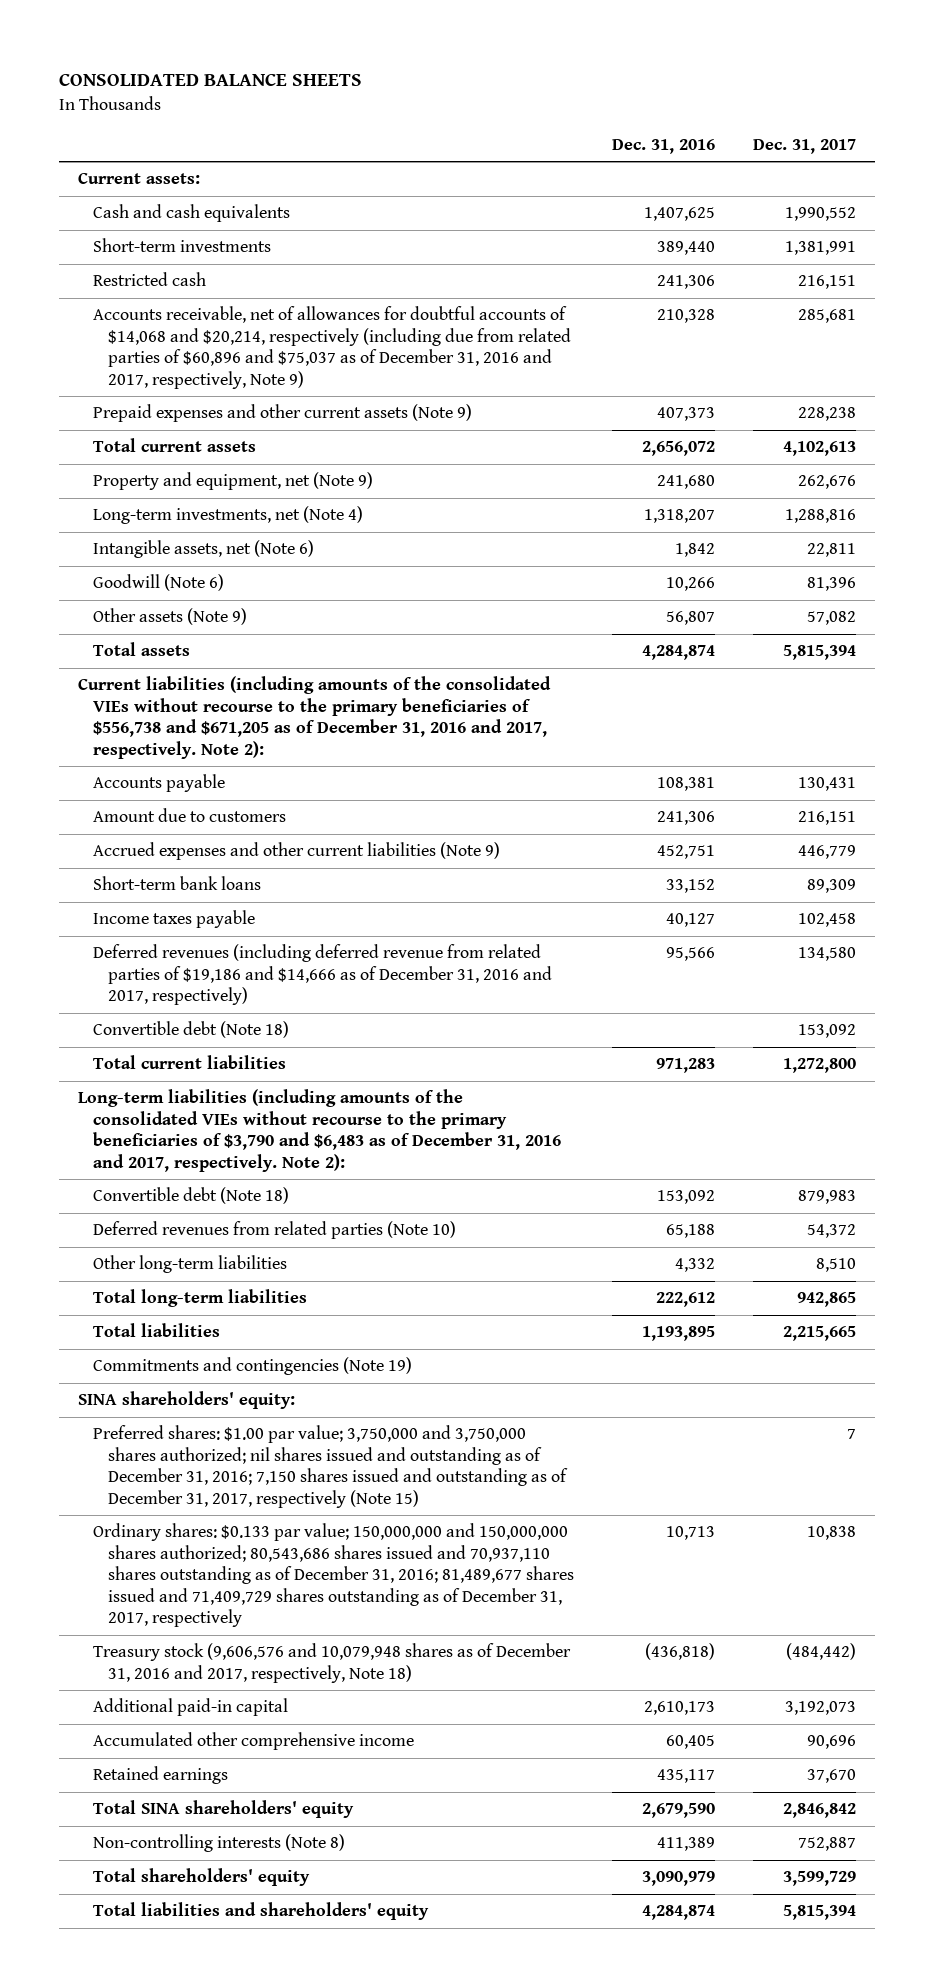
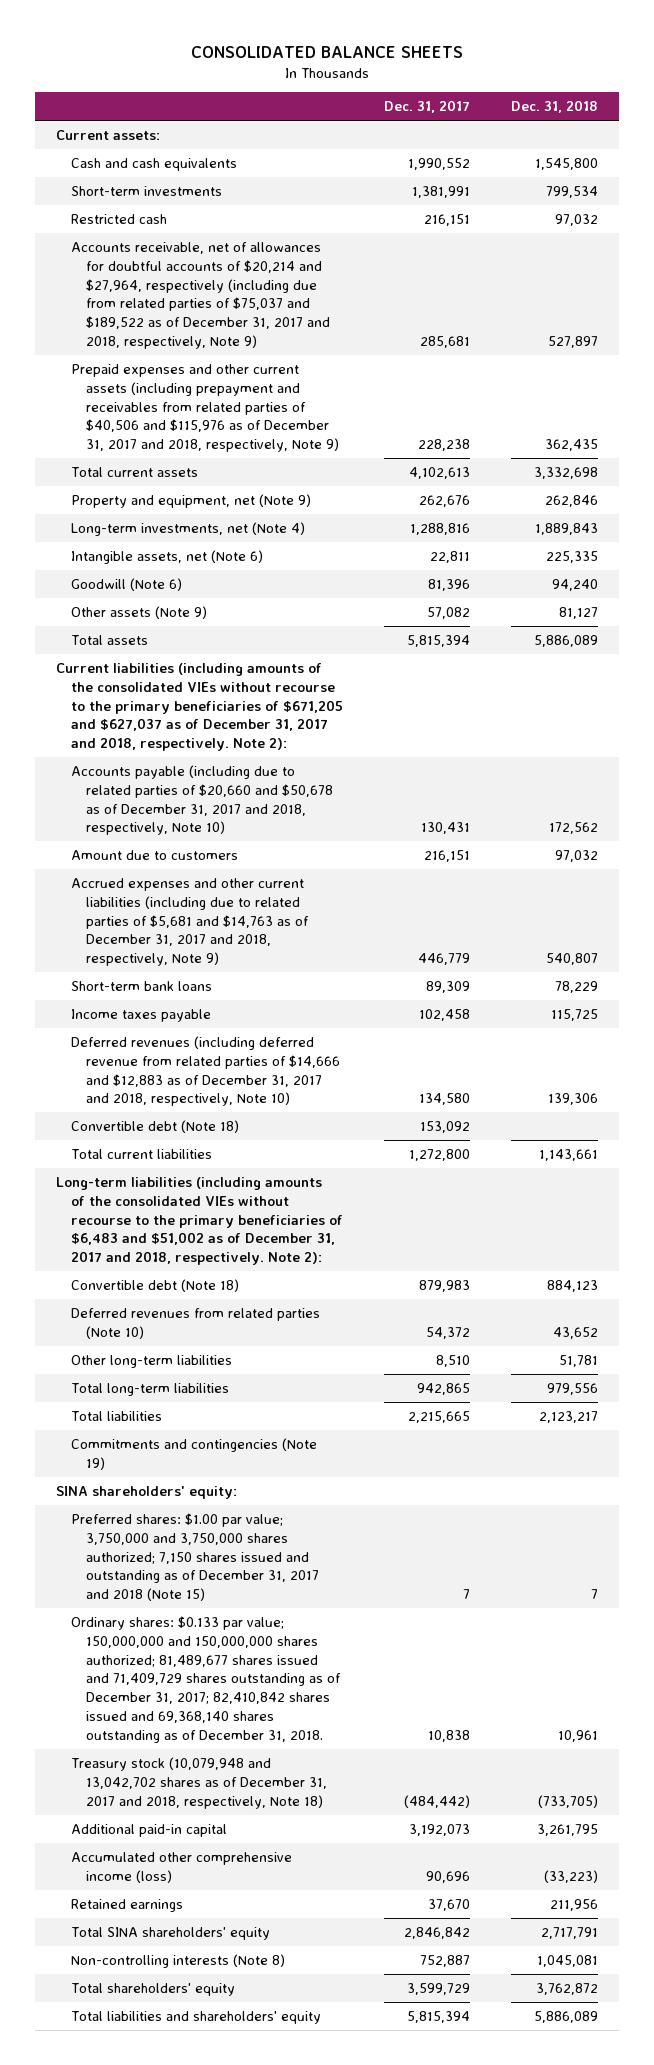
[611,138,715,154] Dec. 31, 2016 -> none
none -> [510,100,598,114] Dec. 31, 2018
[93,306,571,389] Accounts receivable, net of allowances for doubtful accounts of $14,068 and $20,214, respectively (including due from related parties of $60,896 and $75,037 as of December 31, 2016 and 2017, respectively, Note 9) -> [70,241,330,350] Accounts receivable, net of allowances for doubtful accounts of $20,214 and $27,964, respectively (including due from related parties of $75,037 and $189,522 as of December 31, 2017 and 2018, respectively, Note 9)
[93,404,473,423] Prepaid expenses and other current assets (Note 9) -> [70,363,339,453] Prepaid expenses and other current assets (including prepayment and receivables from related parties of $40,506 and $115,976 as of December 31, 2017 and 2018, respectively, Note 9)
[78,676,552,759] Current liabilities (including amounts of the consolidated VIEs without recourse to the primary beneficiaries of $556,738 and $671,205 as of December 31, 2016 and 2017, respectively. Note 2): -> [55,662,343,752] Current liabilities (including amounts of the consolidated VIEs without recourse to the primary beneficiaries of $671,205 and $627,037 as of December 31, 2017 and 2018, respectively. Note 2):
[93,774,226,793] Accounts payable -> [70,764,333,836] Accounts payable (including due to related parties of $20,660 and $50,678 as of December 31, 2017 and 2018, respectively, Note 10)
[93,842,501,861] Accrued expenses and other current liabilities (Note 9) -> [70,877,309,967] Accrued expenses and other current liabilities (including due to related parties of $5,681 and $14,763 as of December 31, 2017 and 2018, respectively, Note 9)
[93,944,552,1006] Deferred revenues (including deferred revenue from related parties of $19,186 and $14,666 as of December 31, 2016 and 2017, respectively) -> [70,1035,340,1107] Deferred revenues (including deferred revenue from related parties of $14,666 and $12,883 as of December 31, 2017 and 2018, respectively, Note 10)
[78,1089,562,1172] Long-term liabilities (including amounts of the consolidated VIEs without recourse to the primary beneficiaries of $3,790 and $6,483 as of December 31, 2016 and 2017, respectively. Note 2): -> [55,1176,343,1266] Long-term liabilities (including amounts of the consolidated VIEs without recourse to the primary beneficiaries of $6,483 and $51,002 as of December 31, 2017 and 2018, respectively. Note 2):
[93,1425,568,1508] Preferred shares: $1.00 par value; 3,750,000 and 3,750,000 shares authorized; nil shares issued and outstanding as of December 31, 2016; 7,150 shares issued and outstanding as of December 31, 2017, respectively (Note 15) -> [70,1512,319,1602] Preferred shares: $1.00 par value; 3,750,000 and 3,750,000 shares authorized; 7,150 shares issued and outstanding as of December 31, 2017 and 2018 (Note 15)
[93,1523,574,1628] Ordinary shares: $0.133 par value; 150,000,000 and 150,000,000 shares authorized; 80,543,686 shares issued and 70,937,110 shares outstanding as of December 31, 2016; 81,489,677 shares issued and 71,409,729 shares outstanding as of December 31, 2017, respectively -> [70,1615,341,1744] Ordinary shares: $0.133 par value; 150,000,000 and 150,000,000 shares authorized; 81,489,677 shares issued and 71,409,729 shares outstanding as of December 31, 2017; 82,410,842 shares issued and 69,368,140 shares outstanding as of December 31, 2018.
[93,1643,572,1683] Treasury stock (9,606,576 and 10,079,948 shares as of December 31, 2016 and 2017, respectively, Note 18) -> [70,1756,327,1809] Treasury stock (10,079,948 and 13,042,702 shares as of December 31, 2017 and 2018, respectively, Note 18)
[93,1732,415,1751] Accumulated other comprehensive income -> [70,1851,292,1883] Accumulated other comprehensive income (loss)

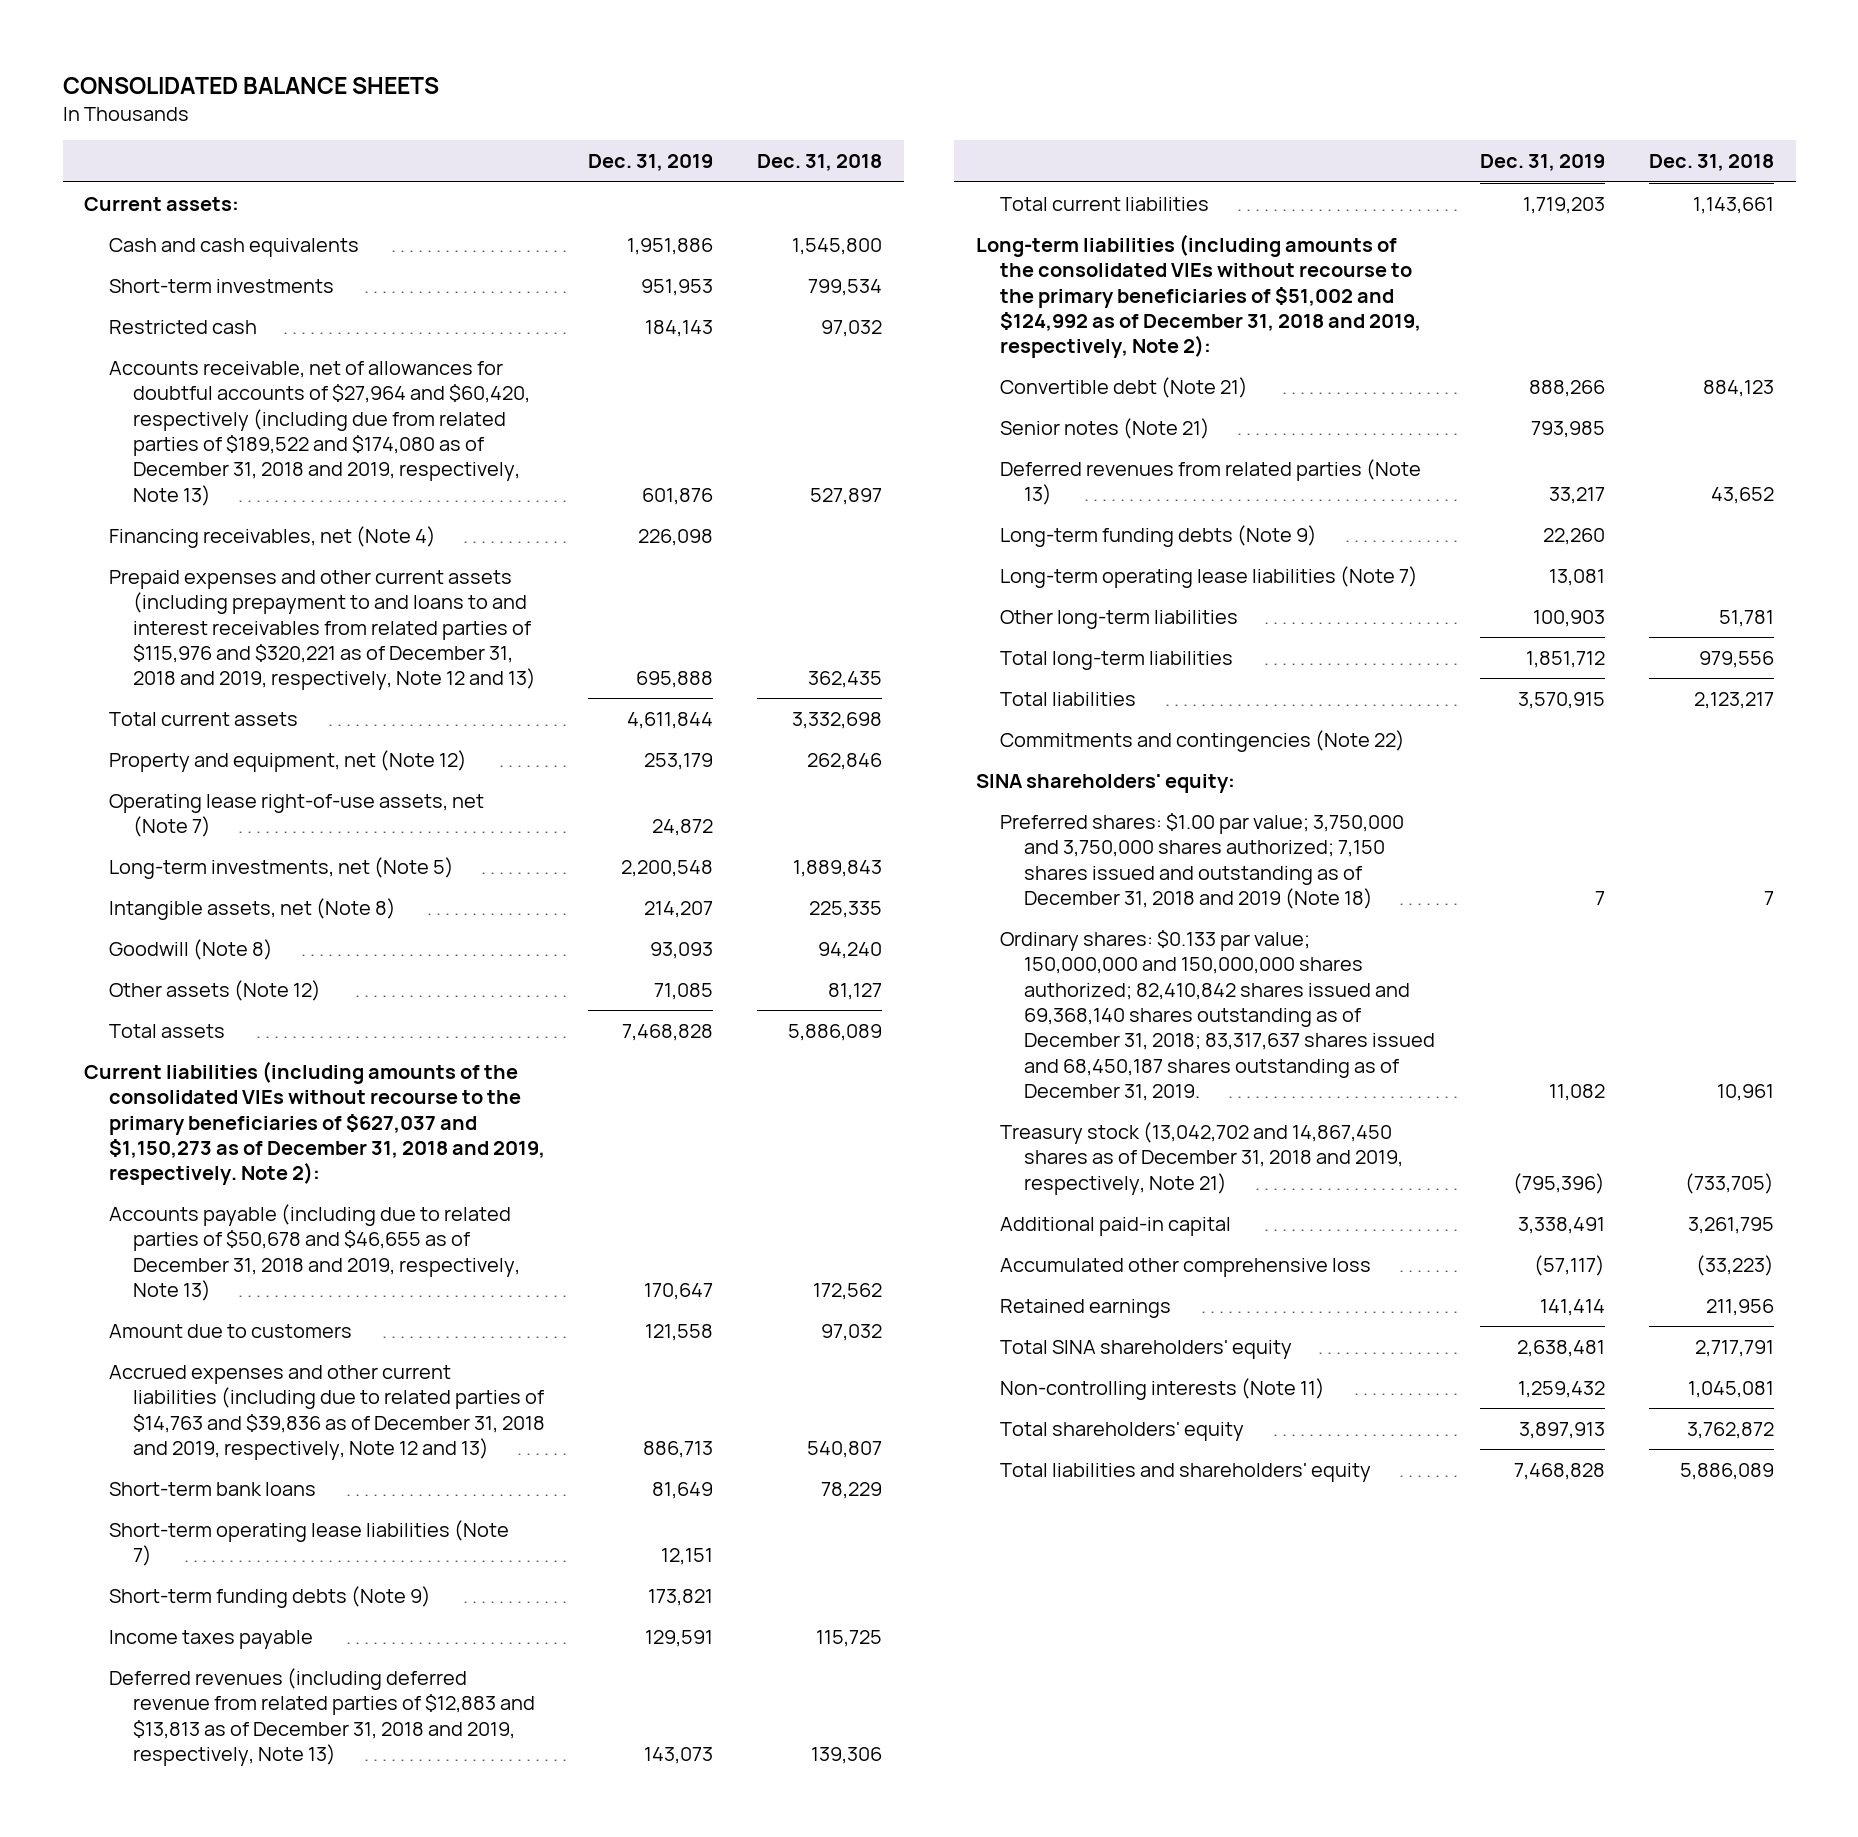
[383,100,470,114] Dec. 31, 2017 -> none
none -> [588,154,714,172] Dec. 31, 2019
[70,241,330,350] Accounts receivable, net of allowances for doubtful accounts of $20,214 and $27,964, respectively (including due from related parties of $75,037 and $189,522 as of December 31, 2017 and 2018, respectively, Note 9) -> [108,360,530,506] Accounts receivable, net of allowances for doubtful accounts of $27,964 and $60,420, respectively (including due from related parties of $189,522 and $174,080 as of December 31, 2018 and 2019, respectively, Note 13)
none -> [108,525,436,548] Financing receivables, net (Note 4)
[70,363,339,453] Prepaid expenses and other current assets (including prepayment and receivables from related parties of $40,506 and $115,976 as of December 31, 2017 and 2018, respectively, Note 9) -> [108,569,536,691] Prepaid expenses and other current assets (including prepayment to and loans to and interest receivables from related parties of $115,976 and $320,221 as of December 31, 2018 and 2019, respectively, Note 12 and 13)
[70,493,311,508] Property and equipment, net (Note 9) -> [108,749,467,772] Property and equipment, net (Note 12)
none -> [108,793,484,838] Operating lease right-of-use assets, net (Note 7)
[70,521,305,536] Long-term investments, net (Note 4) -> [108,856,454,879] Long-term investments, net (Note 5)
[70,549,263,564] Intangible assets, net (Note 6) -> [108,897,396,920] Intangible assets, net (Note 8)
[70,577,182,591] Goodwill (Note 6) -> [108,938,273,960] Goodwill (Note 8)
[70,605,207,619] Other assets (Note 9) -> [108,979,321,1001] Other assets (Note 12)
[55,662,343,752] Current liabilities (including amounts of the consolidated VIEs without recourse to the primary beneficiaries of $671,205 and $627,037 as of December 31, 2017 and 2018, respectively. Note 2): -> [84,1060,545,1186] Current liabilities (including amounts of the consolidated VIEs without recourse to the primary beneficiaries of $627,037 and $1,150,273 as of December 31, 2018 and 2019, respectively. Note 2):
[70,764,333,836] Accounts payable (including due to related parties of $20,660 and $50,678 as of December 31, 2017 and 2018, respectively, Note 10) -> [108,1203,520,1301] Accounts payable (including due to related parties of $50,678 and $46,655 as of December 31, 2018 and 2019, respectively, Note 13)
[70,877,309,967] Accrued expenses and other current liabilities (including due to related parties of $5,681 and $14,763 as of December 31, 2017 and 2018, respectively, Note 9) -> [108,1364,545,1460] Accrued expenses and other current liabilities (including due to related parties of $14,763 and $39,836 as of December 31, 2018 and 2019, respectively, Note 12 and 13)
none -> [108,1519,509,1567] Short-term operating lease liabilities (Note 7)
none -> [108,1585,431,1608] Short-term funding debts (Note 9)
[70,1119,239,1133] Convertible debt (Note 18) -> none
[70,1035,340,1107] Deferred revenues (including deferred revenue from related parties of $14,666 and $12,883 as of December 31, 2017 and 2018, respectively, Note 10) -> [108,1667,535,1766] Deferred revenues (including deferred revenue from related parties of $12,883 and $13,813 as of December 31, 2018 and 2019, respectively, Note 13)
[55,1176,343,1266] Long-term liabilities (including amounts of the consolidated VIEs without recourse to the primary beneficiaries of $6,483 and $51,002 as of December 31, 2017 and 2018, respectively. Note 2): -> [976,233,1422,359] Long-term liabilities (including amounts of the consolidated VIEs without recourse to the primary beneficiaries of $51,002 and $124,992 as of December 31, 2018 and 2019, respectively, Note 2):
[70,1278,239,1292] Convertible debt (Note 18) -> [1000,376,1249,398] Convertible debt (Note 21)
none -> [1000,417,1211,439] Senior notes (Note 21)
[70,1307,320,1339] Deferred revenues from related parties (Note 10) -> [1000,458,1422,506] Deferred revenues from related parties (Note 13)
none -> [1000,524,1318,547] Long-term funding debts (Note 9)
none -> [1000,565,1419,588] Long-term operating lease liabilities (Note 7)
[70,1437,317,1470] Commitments and contingencies (Note 19) -> [1000,729,1406,752] Commitments and contingencies (Note 22)
[70,1512,319,1602] Preferred shares: $1.00 par value; 3,750,000 and 3,750,000 shares authorized; 7,150 shares issued and outstanding as of December 31, 2017 and 2018 (Note 15) -> [1000,812,1405,909] Preferred shares: $1.00 par value; 3,750,000 and 3,750,000 shares authorized; 7,150 shares issued and outstanding as of December 31, 2018 and 2019 (Note 18)
[70,1615,341,1744] Ordinary shares: $0.133 par value; 150,000,000 and 150,000,000 shares authorized; 81,489,677 shares issued and 71,409,729 shares outstanding as of December 31, 2017; 82,410,842 shares issued and 69,368,140 shares outstanding as of December 31, 2018. -> [1000,929,1436,1101] Ordinary shares: $0.133 par value; 150,000,000 and 150,000,000 shares authorized; 82,410,842 shares issued and 69,368,140 shares outstanding as of December 31, 2018; 83,317,637 shares issued and 68,450,187 shares outstanding as of December 31, 2019.
[70,1756,327,1809] Treasury stock (10,079,948 and 13,042,702 shares as of December 31, 2017 and 2018, respectively, Note 18) -> [1000,1121,1404,1195] Treasury stock (13,042,702 and 14,867,450 shares as of December 31, 2018 and 2019, respectively, Note 21)
[70,1851,292,1883] Accumulated other comprehensive income (loss) -> [1000,1257,1372,1277] Accumulated other comprehensive loss
[70,1953,285,1968] Non-controlling interests (Note 8) -> [1000,1377,1326,1400] Non-controlling interests (Note 11)

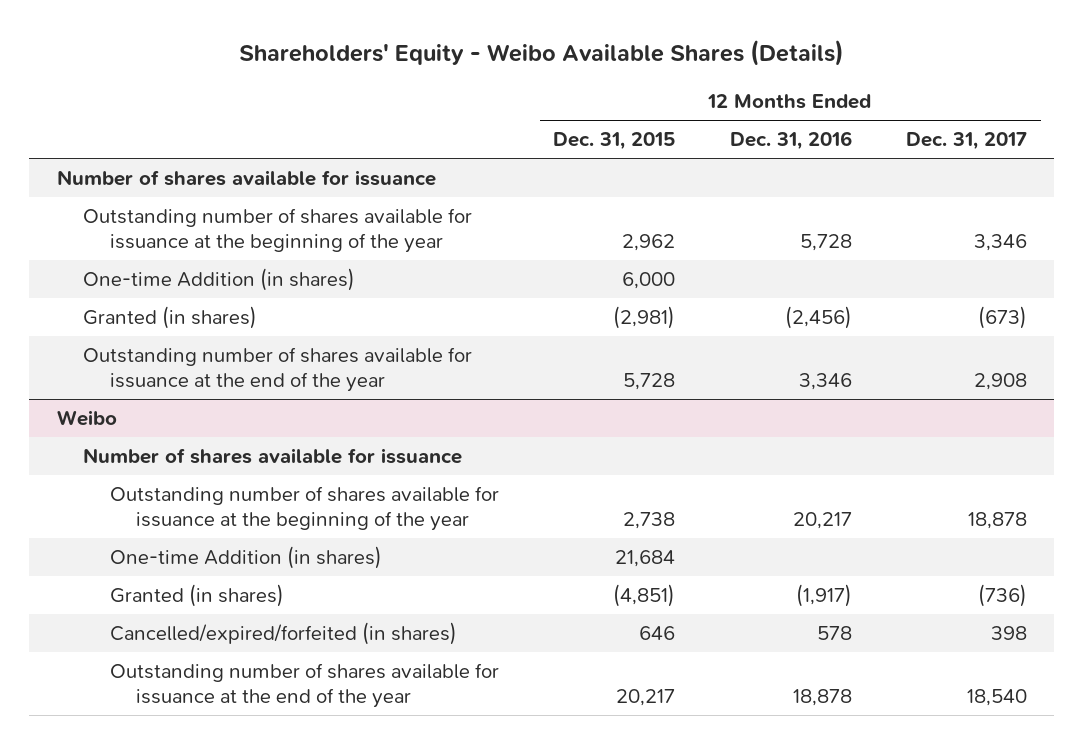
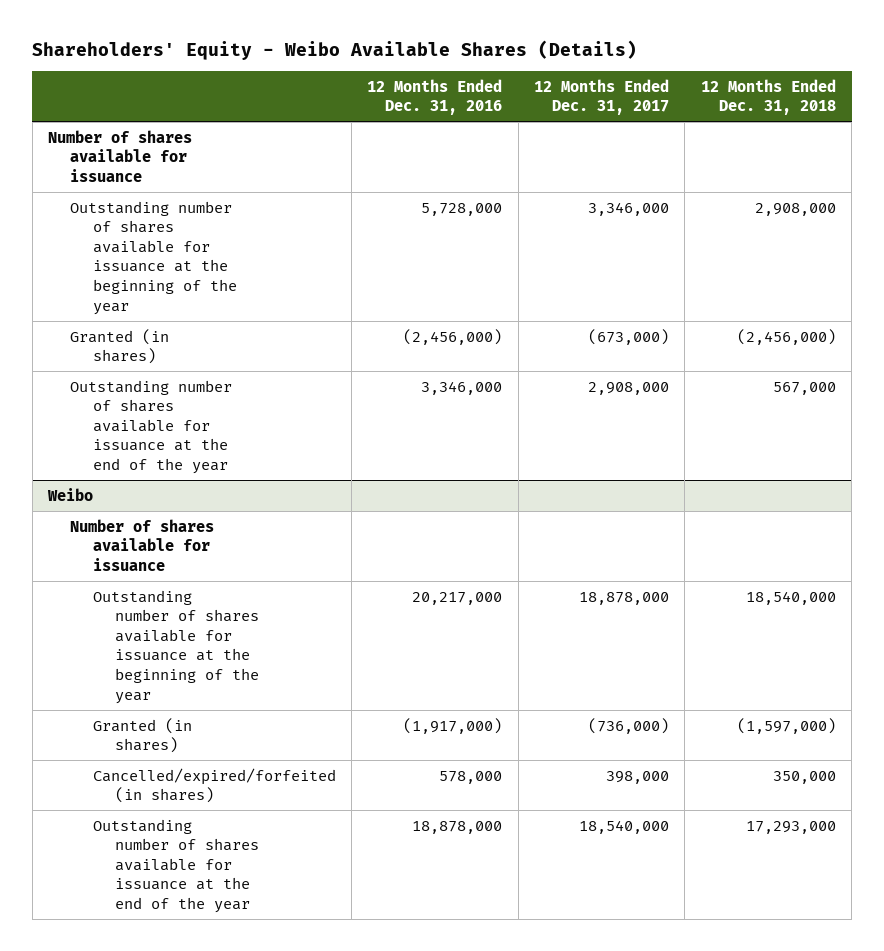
[553,132,676,151] Dec. 31, 2015 -> none
none -> [700,78,836,116] 12 Months Ended Dec. 31, 2018
[83,268,356,292] One-time Addition (in shares) -> none
[799,233,852,251] 5,728 -> [421,202,503,216] 5,728,000
[974,233,1028,251] 3,346 -> [588,201,670,216] 3,346,000
[784,306,852,330] (2,456) -> [403,328,503,345] (2,456,000)
[978,306,1028,330] (673) -> [588,328,670,345] (673,000)
[798,372,852,390] 3,346 -> [421,380,503,395] 3,346,000
[974,372,1028,390] 2,908 -> [588,381,670,395] 2,908,000
[109,546,382,570] One-time Addition (in shares) -> none
[792,511,852,529] 20,217 -> [412,591,503,605] 20,217,000
[968,511,1028,529] 18,878 -> [579,591,670,605] 18,878,000
[795,584,852,608] (1,917) -> [403,717,503,734] (1,917,000)
[978,584,1028,608] (736) -> [588,717,670,734] (736,000)
[816,626,852,641] 578 -> [439,770,503,784] 578,000
[991,626,1028,641] 398 -> [606,770,670,784] 398,000
[792,688,852,706] 18,878 -> [412,820,503,834] 18,878,000
[967,688,1028,706] 18,540 -> [579,819,670,834] 18,540,000

